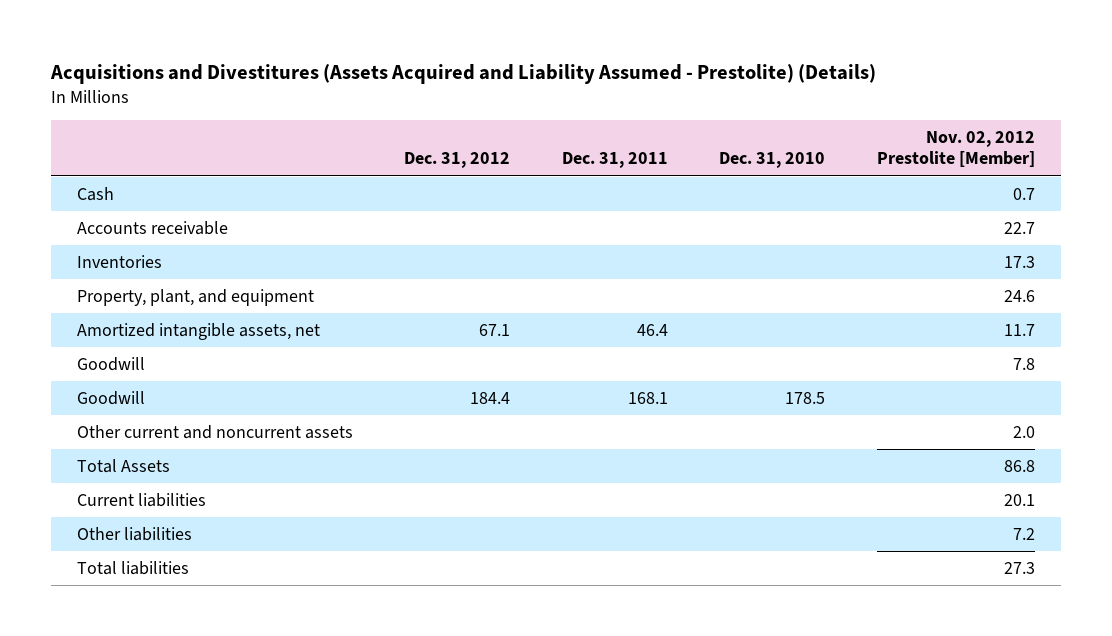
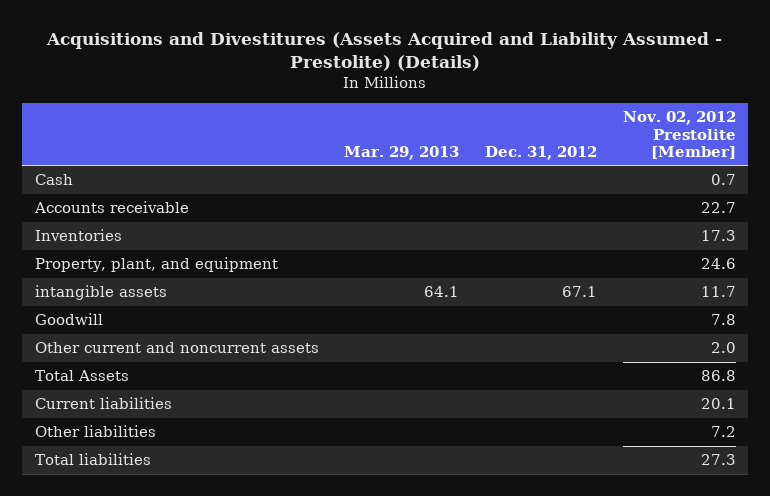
[561,152,668,169] Dec. 31, 2011 -> none
[719,152,826,169] Dec. 31, 2010 -> none
none -> [344,146,460,161] Mar. 29, 2013
[76,322,320,340] Amortized intangible assets, net -> [34,285,167,301] intangible assets
[76,390,145,405] Goodwill -> none

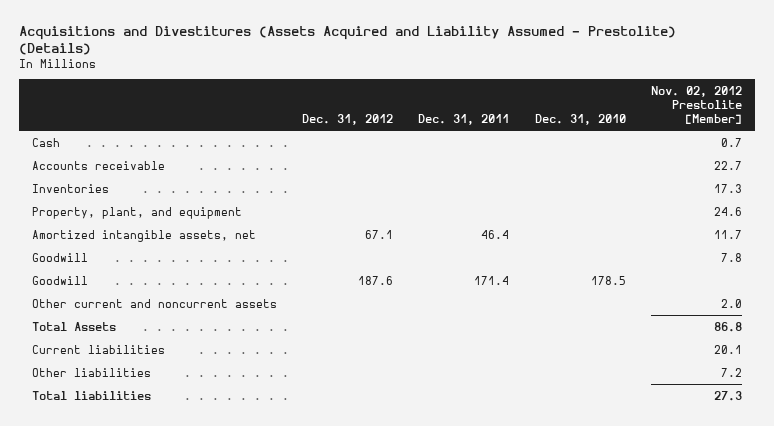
[344,146,460,161] Mar. 29, 2013 -> none
none -> [418,113,510,125] Dec. 31, 2011
none -> [534,113,626,125] Dec. 31, 2010
[34,285,167,301] intangible assets -> [31,229,256,242] Amortized intangible assets, net
none -> [31,275,88,285] Goodwill

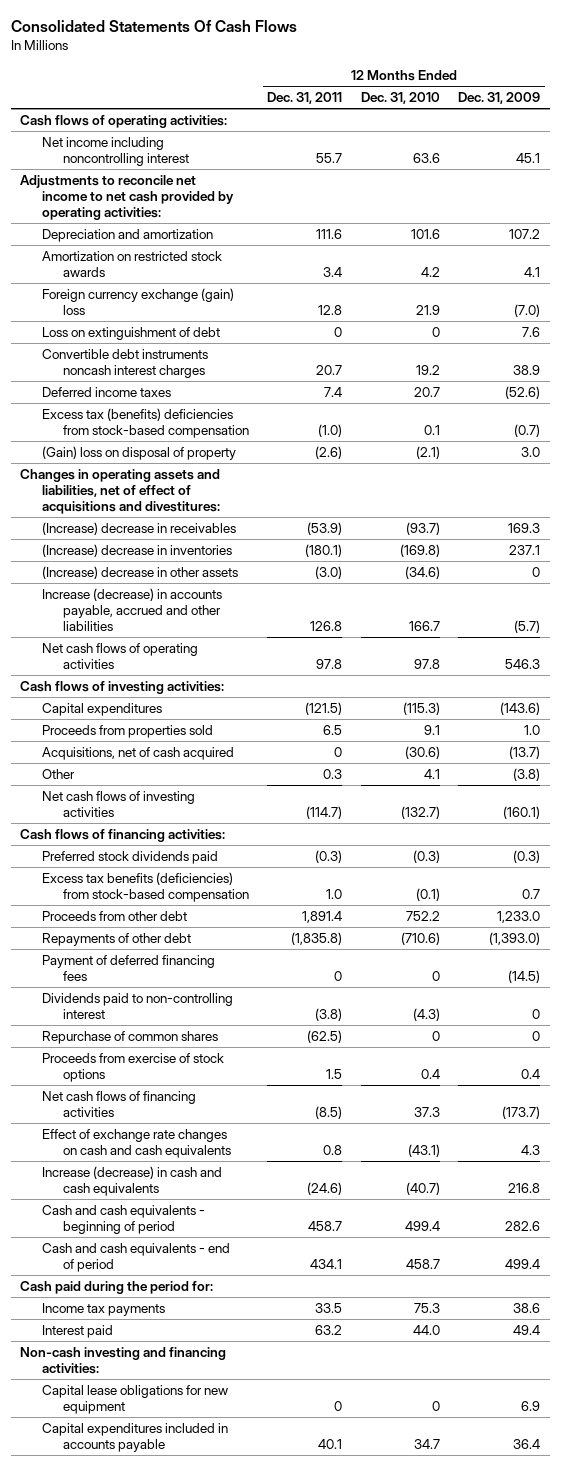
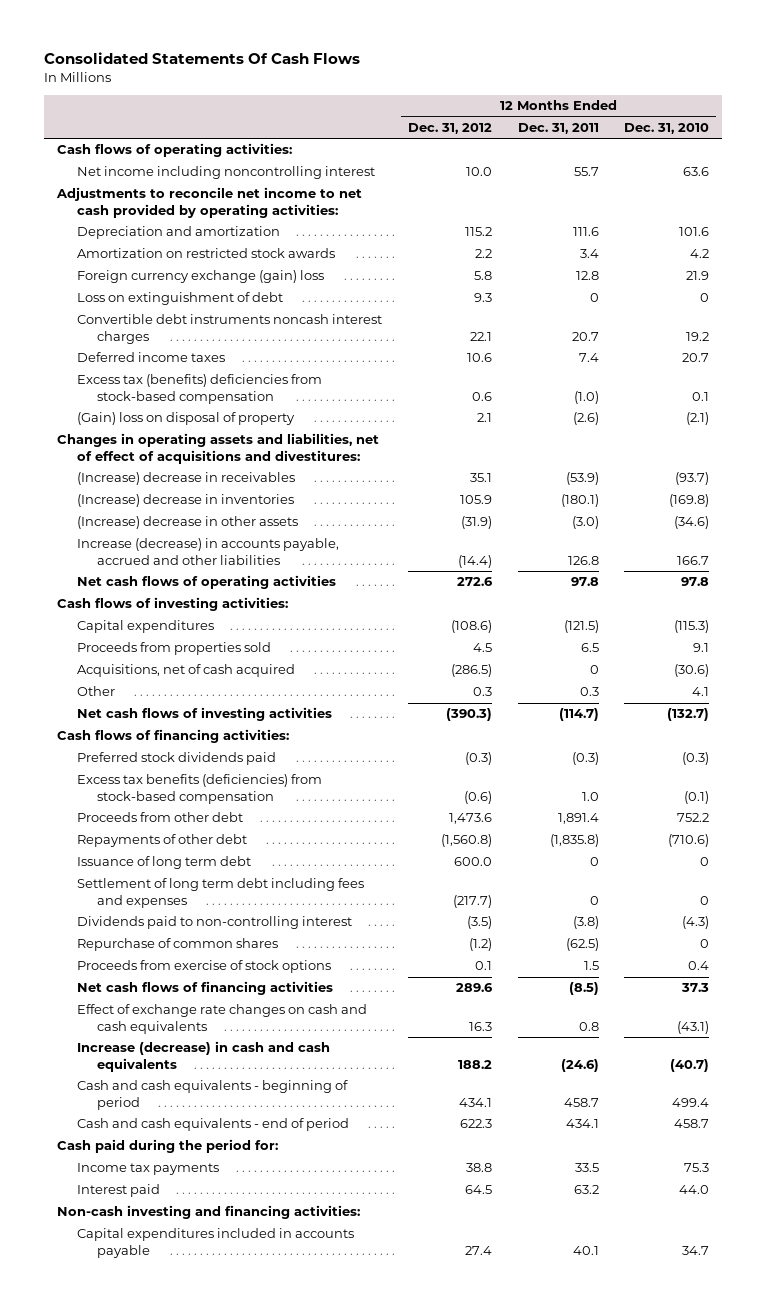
[458,92,541,105] Dec. 31, 2009 -> none
none -> [407,122,492,134] Dec. 31, 2012
[41,955,215,982] Payment of deferred financing fees -> none
none -> [77,856,252,870] Issuance of long term debt
none -> [77,878,365,909] Settlement of long term debt including fees and expenses
[41,1385,228,1415] Capital lease obligations for new equipment -> none

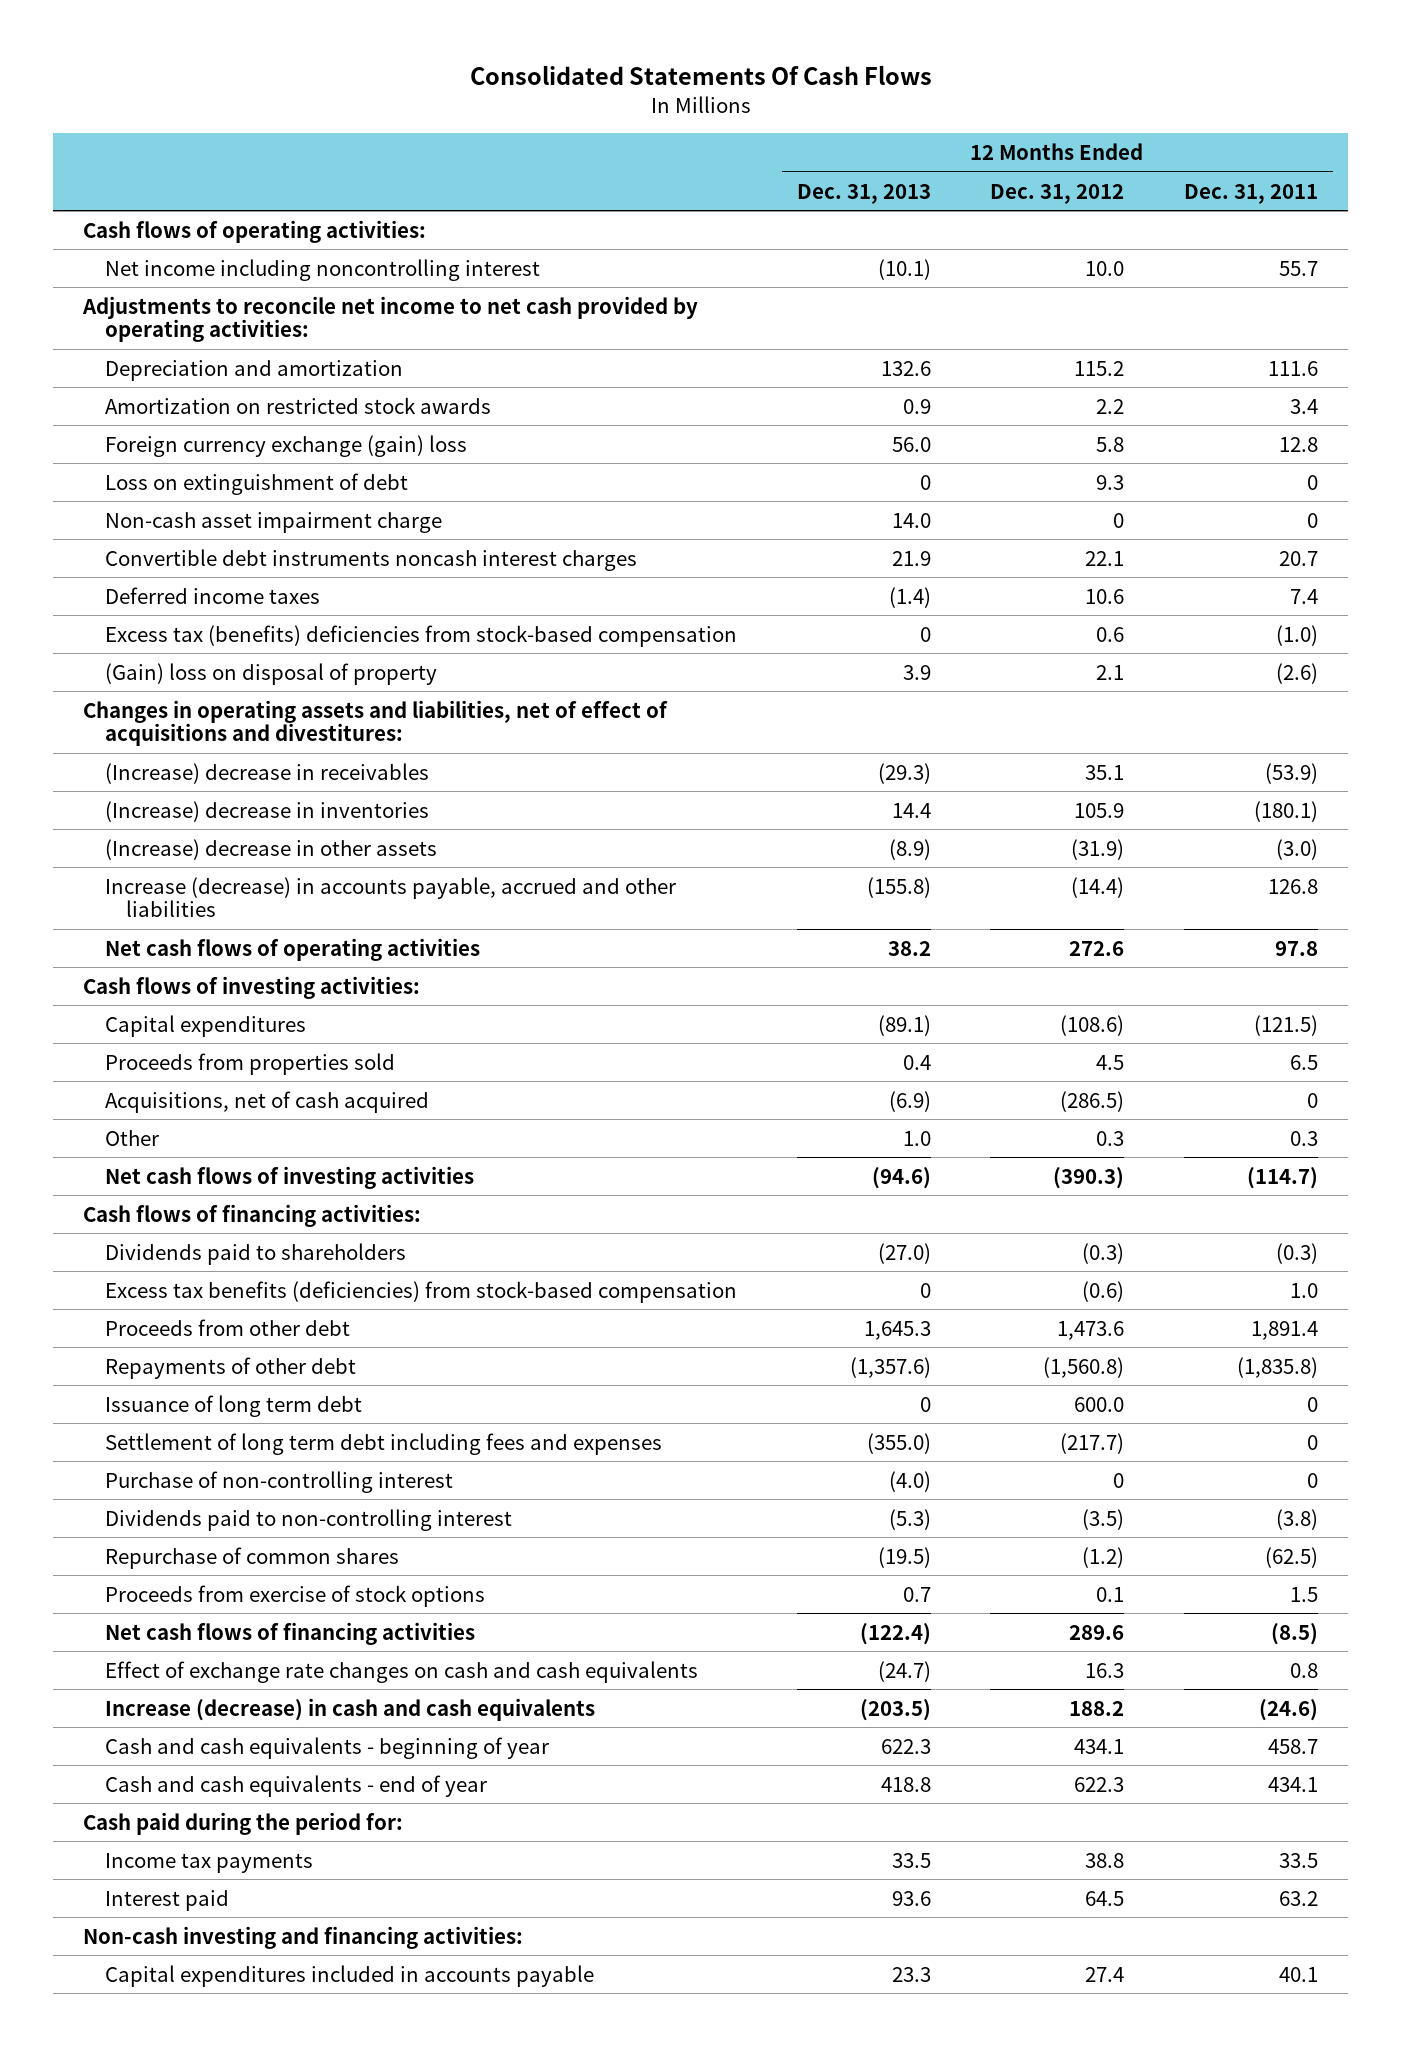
[624,122,710,134] Dec. 31, 2010 -> none
none -> [796,183,931,204] Dec. 31, 2013
none -> [104,511,442,533] Non-cash asset impairment charge
[77,752,277,766] Preferred stock dividends paid -> [104,1242,406,1265] Dividends paid to shareholders
none -> [104,1470,453,1493] Purchase of non-controlling interest
[77,1080,349,1111] Cash and cash equivalents - beginning of period -> [104,1736,549,1759] Cash and cash equivalents - beginning of year
[77,1118,350,1132] Cash and cash equivalents - end of period -> [104,1774,487,1797] Cash and cash equivalents - end of year

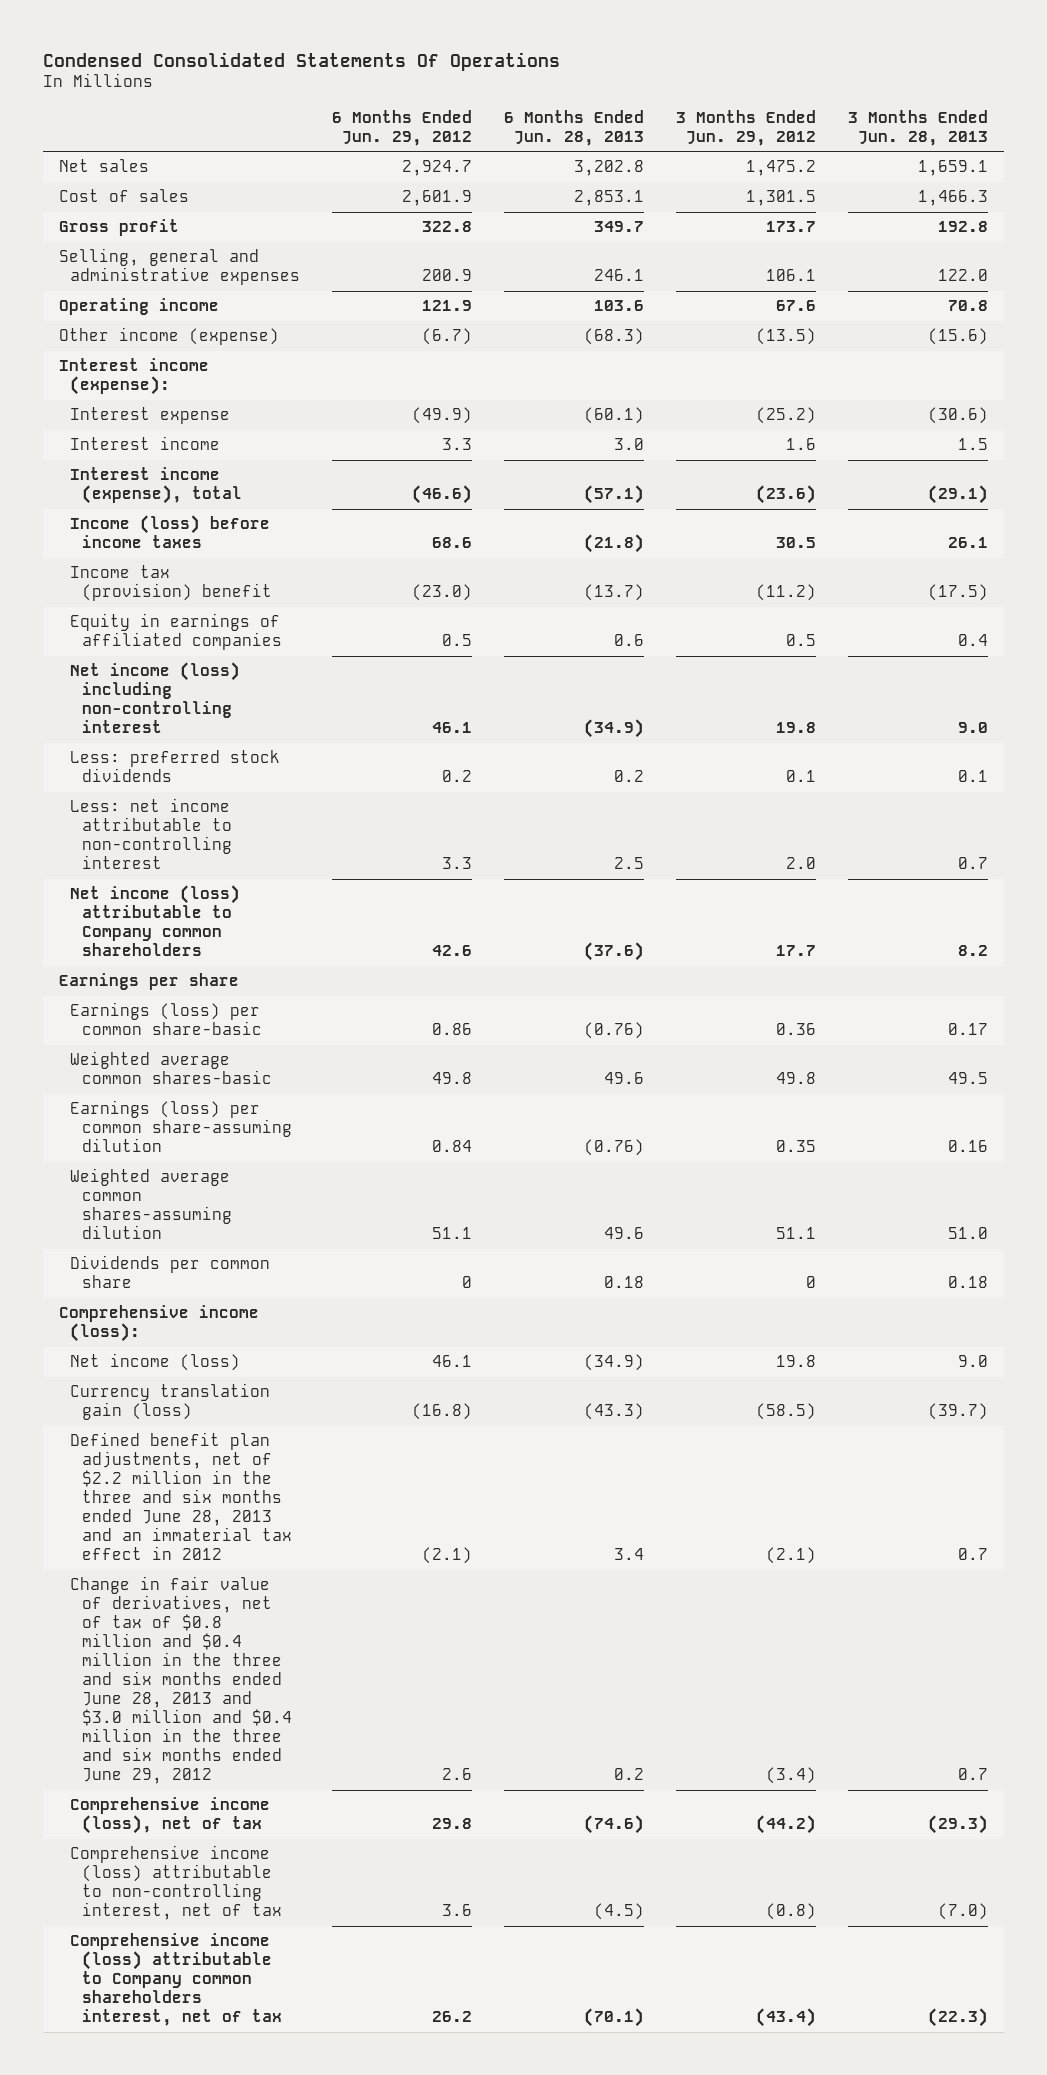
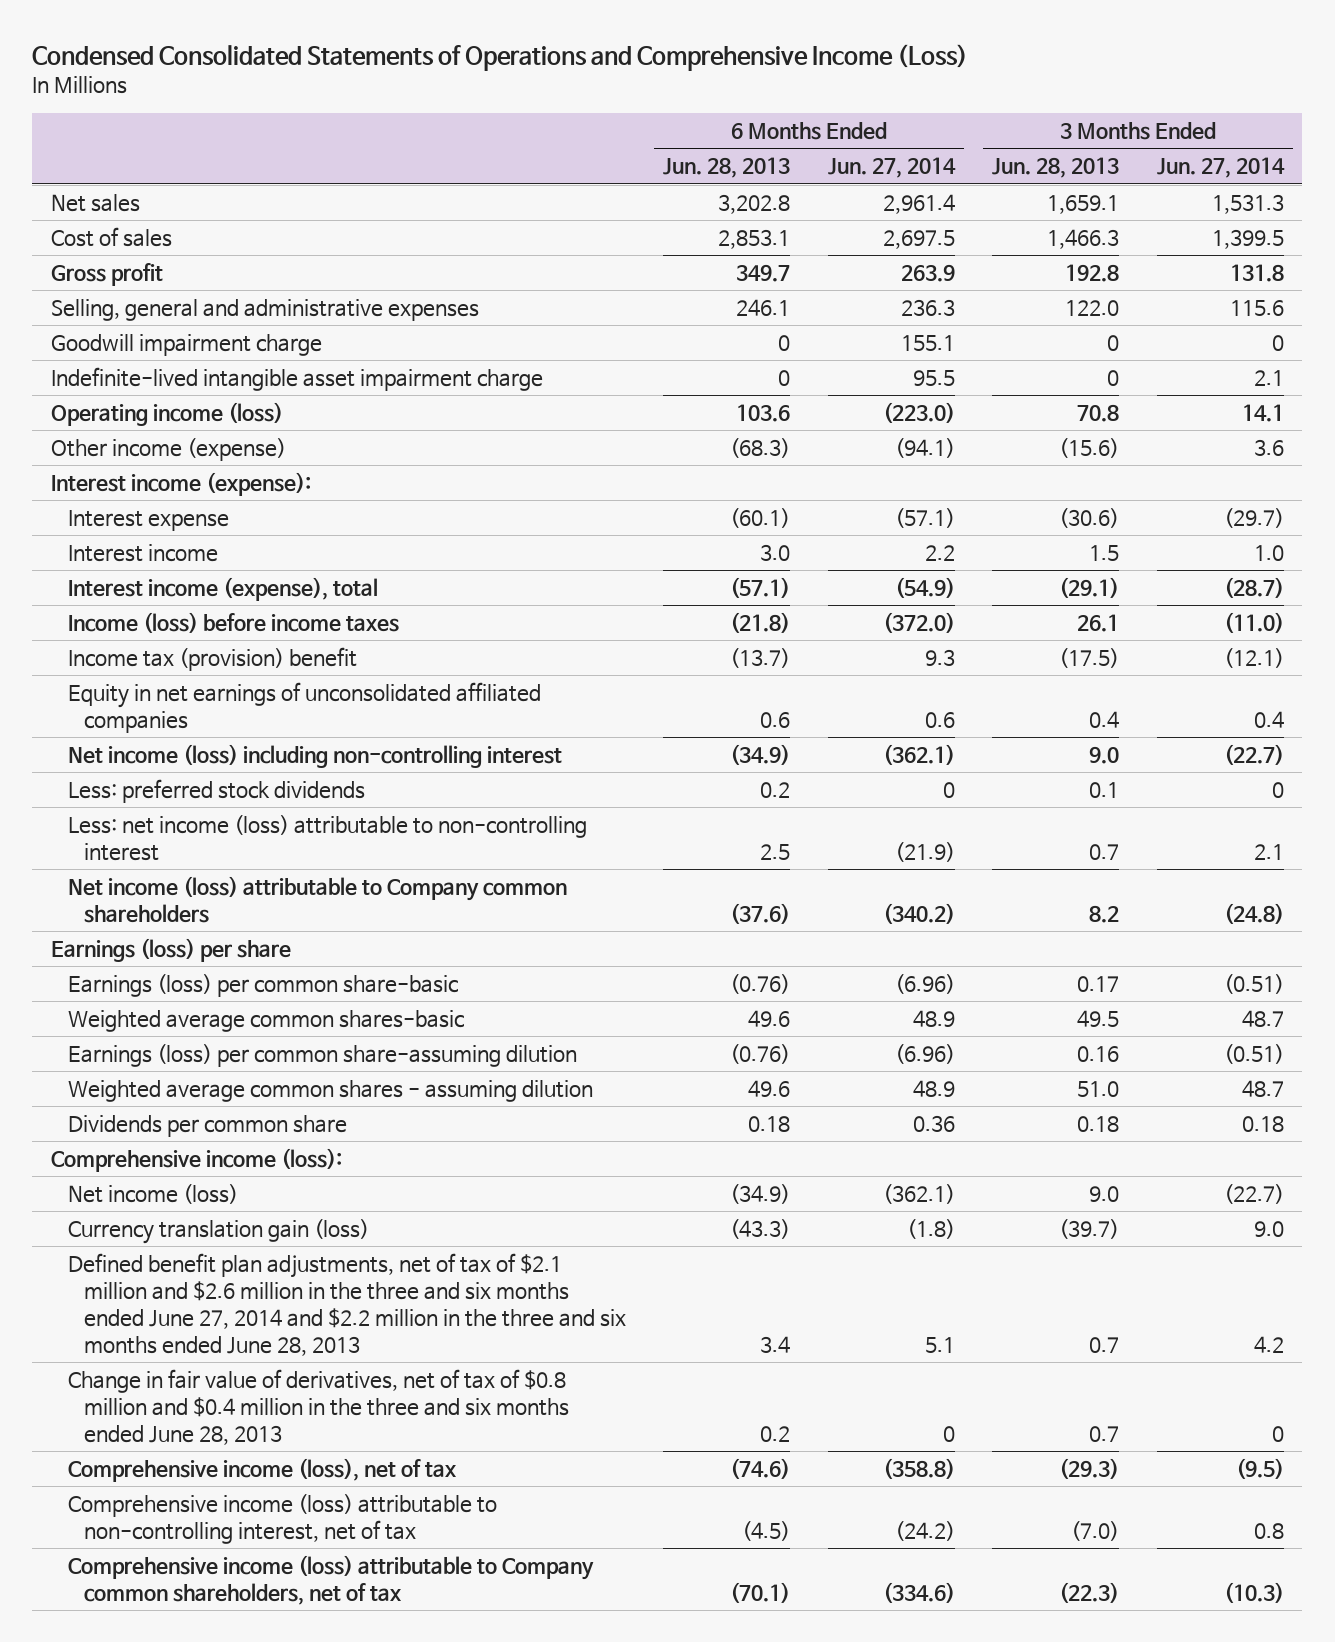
[42,51,560,71] Condensed Consolidated Statements Of Operations -> [32,44,969,72] Condensed Consolidated Statements of Operations and Comprehensive Income (Loss)
[332,109,473,146] 6 Months Ended Jun. 29, 2012 -> none
[676,109,817,146] 3 Months Ended Jun. 29, 2012 -> none
none -> [827,157,956,179] Jun. 27, 2014
none -> [1156,157,1285,179] Jun. 27, 2014
none -> [50,334,322,357] Goodwill impairment charge
none -> [50,367,543,392] Indefinite-lived intangible asset impairment charge
[58,298,219,316] Operating income -> [50,402,283,427] Operating income (loss)
[70,613,282,651] Equity in earnings of affiliated companies -> [67,682,541,734] Equity in net earnings of unconsolidated affiliated companies
[70,798,232,870] Less: net income attributable to non-controlling interest -> [67,815,587,862] Less: net income (loss) attributable to non-controlling interest
[58,973,239,991] Earnings per share -> [50,938,291,963] Earnings (loss) per share
[70,1168,232,1240] Weighted average common shares-assuming dilution -> [67,1080,593,1103] Weighted average common shares - assuming dilution
[70,1432,292,1561] Defined benefit plan adjustments, net of $2.2 million in the three and six months ended June 28, 2013 and an immaterial tax effect in 2012 -> [67,1253,627,1356] Defined benefit plan adjustments, net of tax of $2.1 million and $2.6 million in the three and six months ended June 27, 2014 and $2.2 million in the three and six months ended June 28, 2013
[70,1576,292,1785] Change in fair value of derivatives, net of tax of $0.8 million and $0.4 million in the three and six months ended June 28, 2013 and $3.0 million and $0.4 million in the three and six months ended June 29, 2012 -> [67,1369,570,1445] Change in fair value of derivatives, net of tax of $0.8 million and $0.4 million in the three and six months ended June 28, 2013
[70,1933,282,2027] Comprehensive income (loss) attributable to Company common shareholders interest, net of tax -> [67,1555,594,1606] Comprehensive income (loss) attributable to Company common shareholders, net of tax

